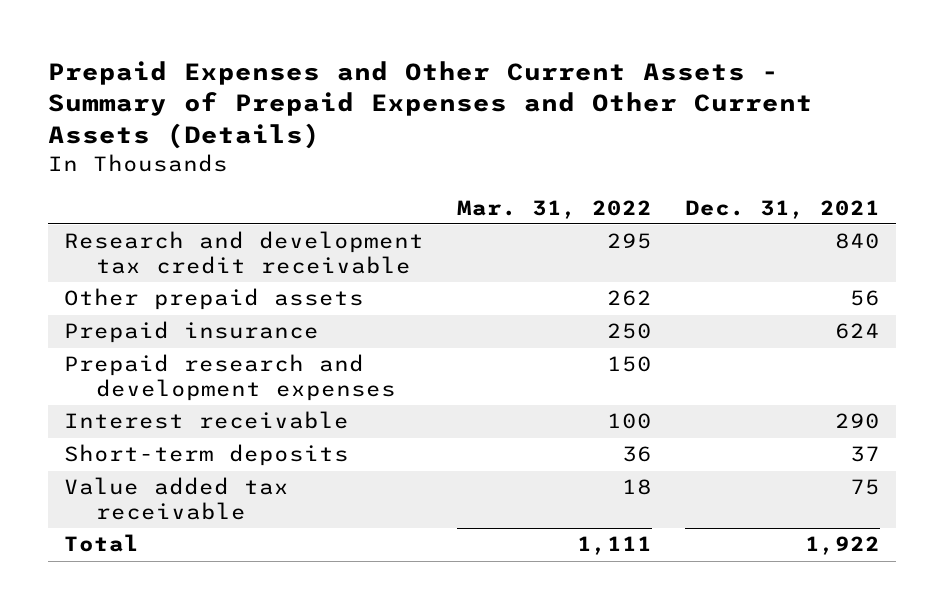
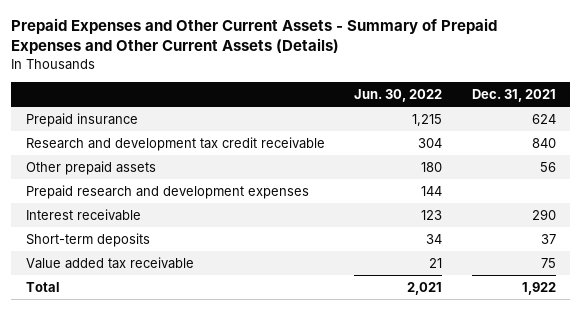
[456,199,652,219] Mar. 31, 2022 -> none
none -> [354,88,443,102] Jun. 30, 2022
[64,321,320,344] Prepaid insurance -> [25,112,138,127] Prepaid insurance

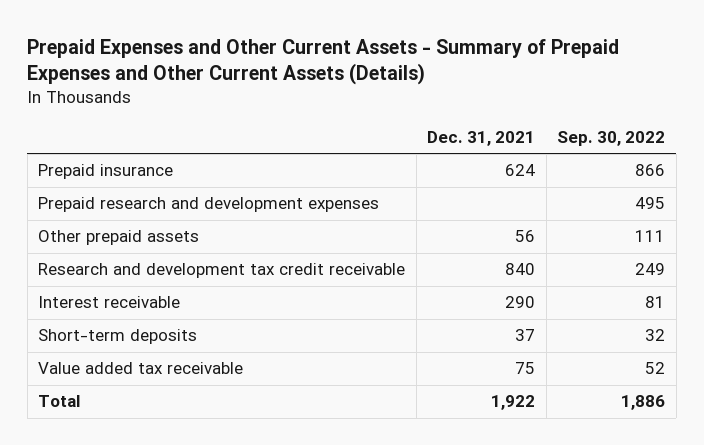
[354,88,443,102] Jun. 30, 2022 -> none
none -> [557,130,666,146] Sep. 30, 2022
[25,160,156,175] Other prepaid assets -> [38,230,200,246] Other prepaid assets
[25,136,325,151] Research and development tax credit receivable -> [38,263,406,279] Research and development tax credit receivable

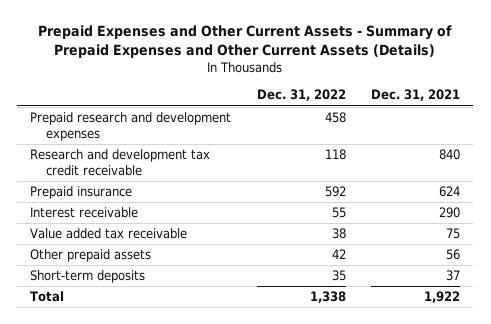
[557,130,666,146] Sep. 30, 2022 -> none
none -> [256,89,346,102] Dec. 31, 2022
[38,164,174,180] Prepaid insurance -> [30,186,133,200] Prepaid insurance
[38,230,200,246] Other prepaid assets -> [30,249,152,263] Other prepaid assets
[38,329,198,345] Short-term deposits -> [30,270,146,284] Short-term deposits

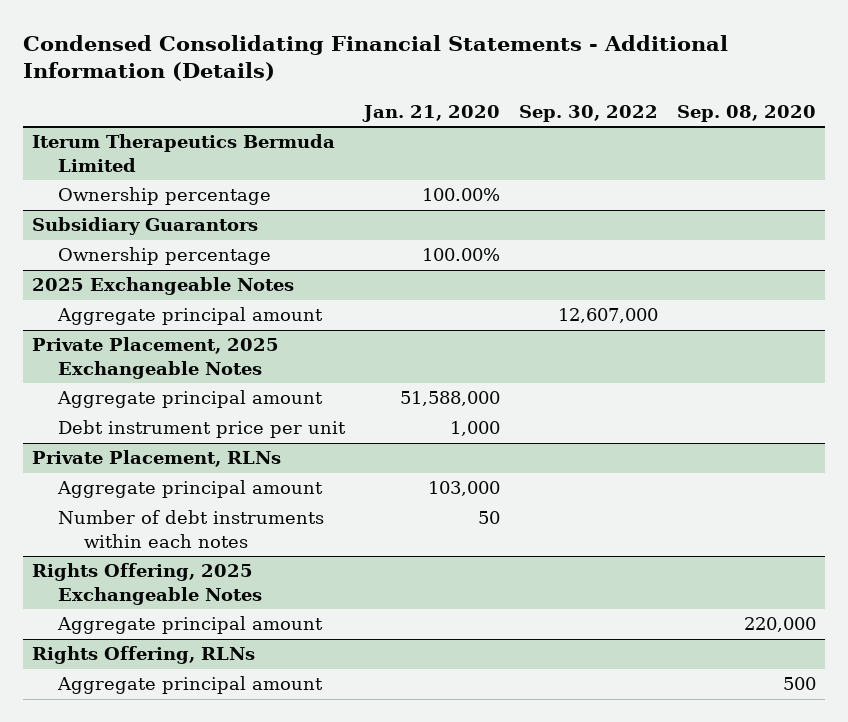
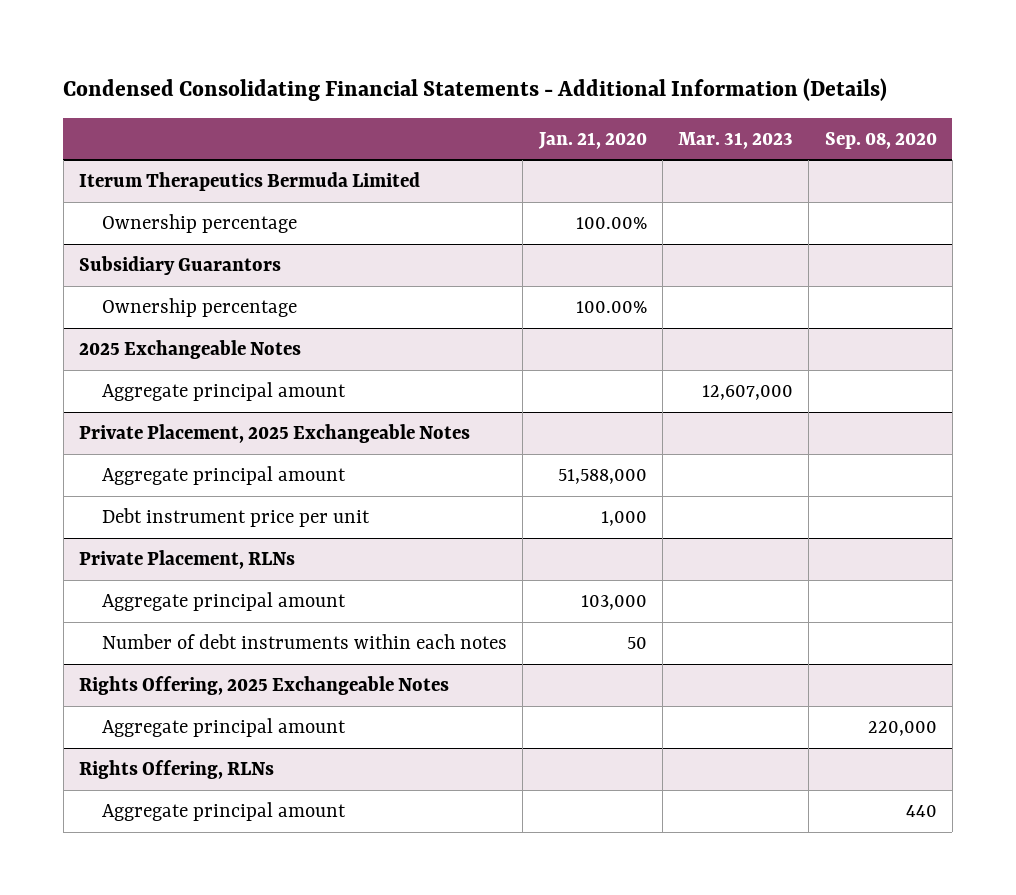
[518,104,658,122] Sep. 30, 2022 -> none
none -> [678,131,794,149] Mar. 31, 2023
[782,677,816,691] 500 -> [905,804,937,817] 440

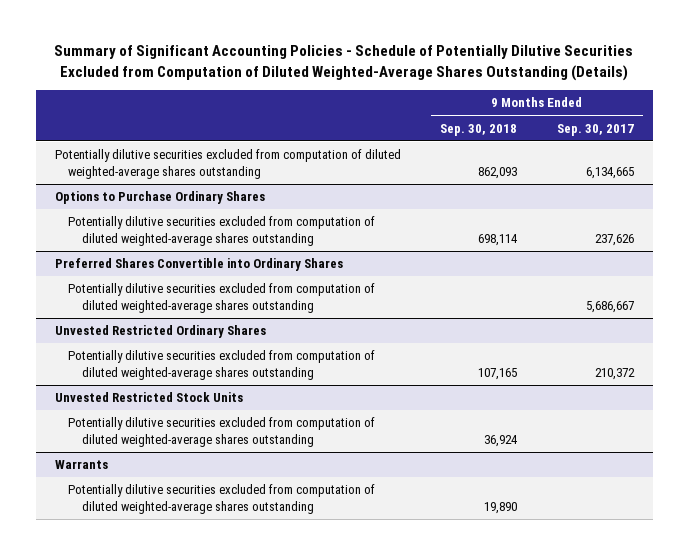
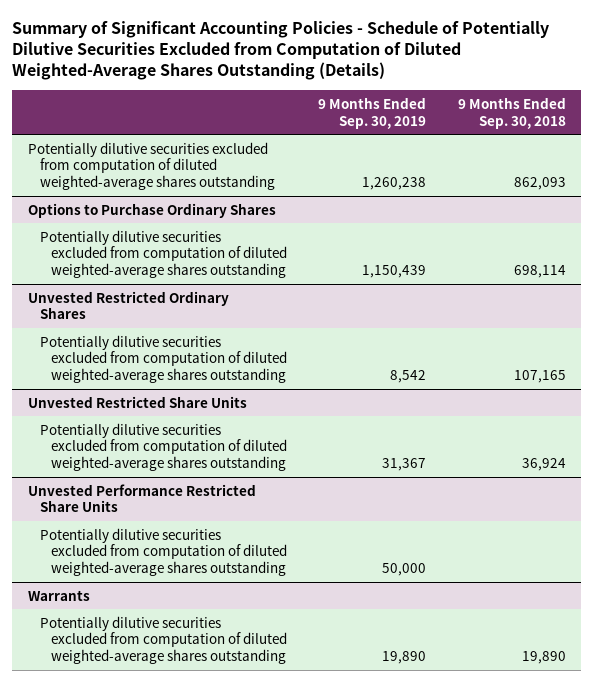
[556,123,634,136] Sep. 30, 2017 -> none
none -> [318,96,427,129] 9 Months Ended Sep. 30, 2019
[55,258,344,272] Preferred Shares Convertible into Ordinary Shares -> none
[68,283,376,314] Potentially dilutive securities excluded from computation of diluted weighted-average shares outstanding -> none
[55,392,244,403] Unvested Restricted Stock Units -> [28,395,248,408] Unvested Restricted Share Units
none -> [28,483,257,513] Unvested Performance Restricted Share Units
none -> [39,527,288,577] Potentially dilutive securities excluded from computation of diluted weighted-average shares outstanding

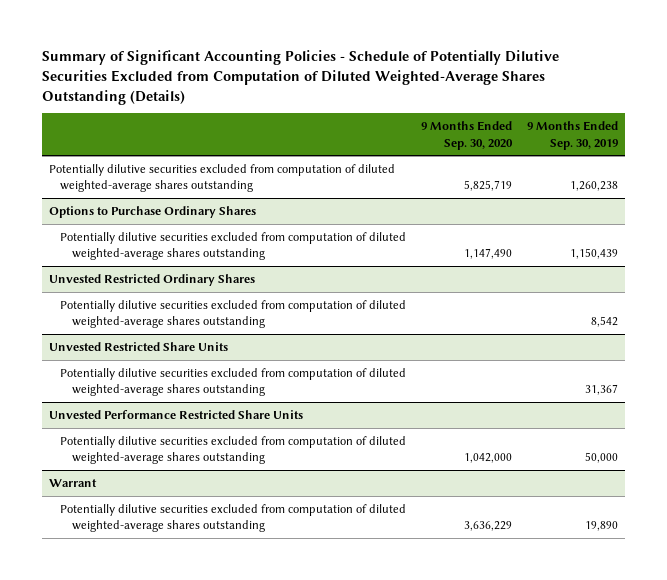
[457,96,566,129] 9 Months Ended Sep. 30, 2018 -> none
none -> [421,121,514,150] 9 Months Ended Sep. 30, 2020
[28,589,91,601] Warrants -> [49,479,98,488] Warrant

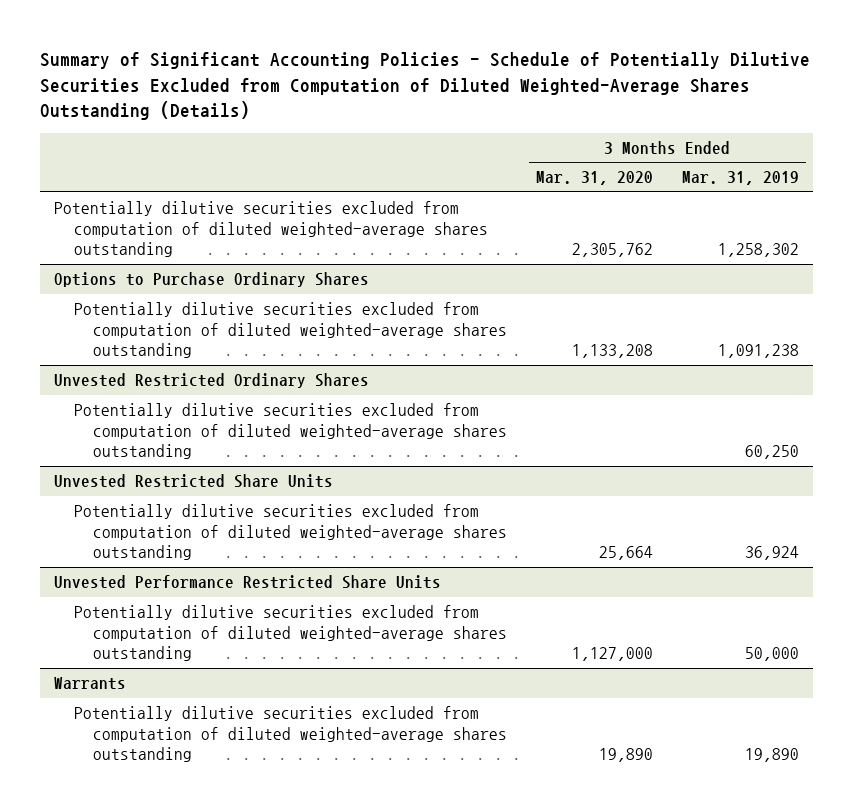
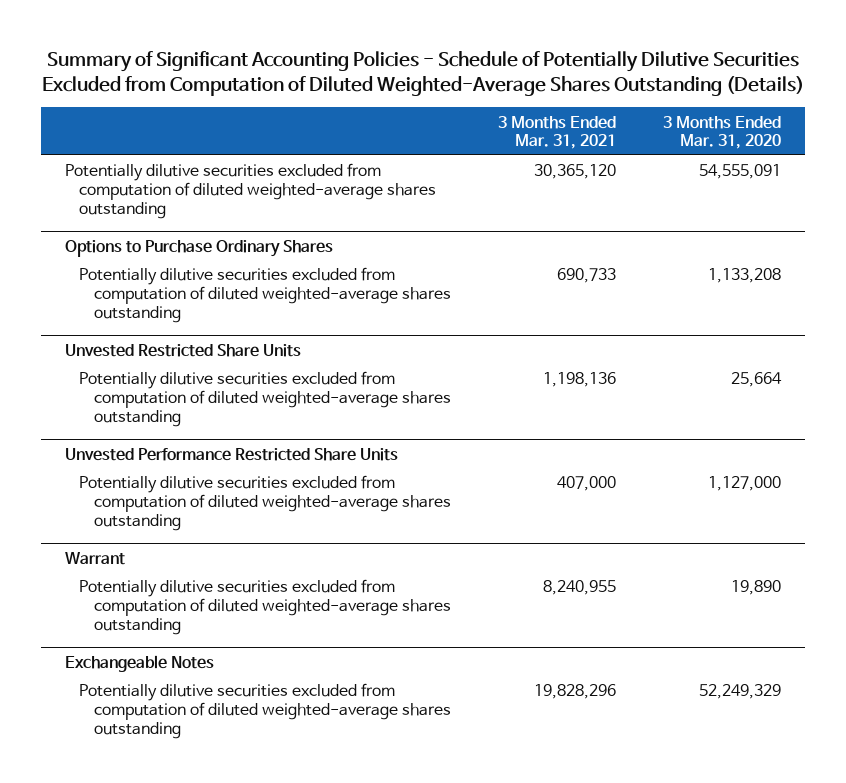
[681,171,799,186] Mar. 31, 2019 -> none
none -> [498,115,617,150] 3 Months Ended Mar. 31, 2021
[571,243,653,258] 2,305,762 -> [699,164,782,180] 54,555,091
[54,372,370,388] Unvested Restricted Ordinary Shares -> none
[73,402,507,460] Potentially dilutive securities excluded from computation of diluted weighted-average shares outstanding -> none
[54,676,127,690] Warrants -> [64,551,125,565] Warrant
none -> [64,654,214,672] Exchangeable Notes
none -> [79,683,451,739] Potentially dilutive securities excluded from computation of diluted weighted-average shares outstanding

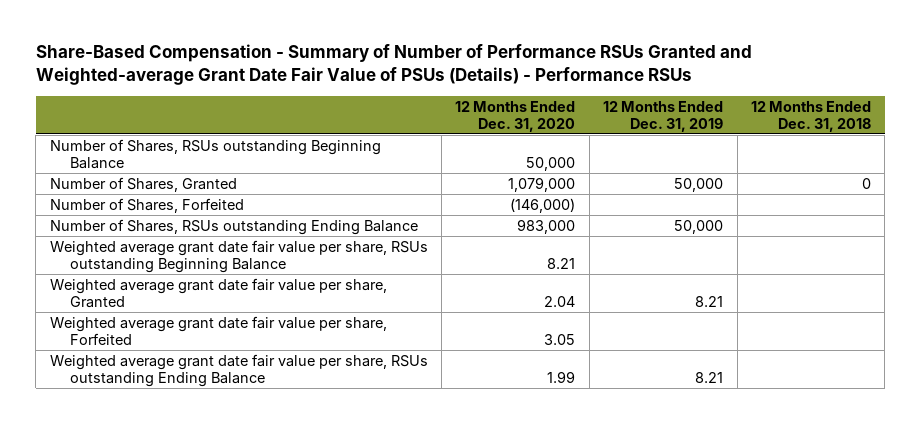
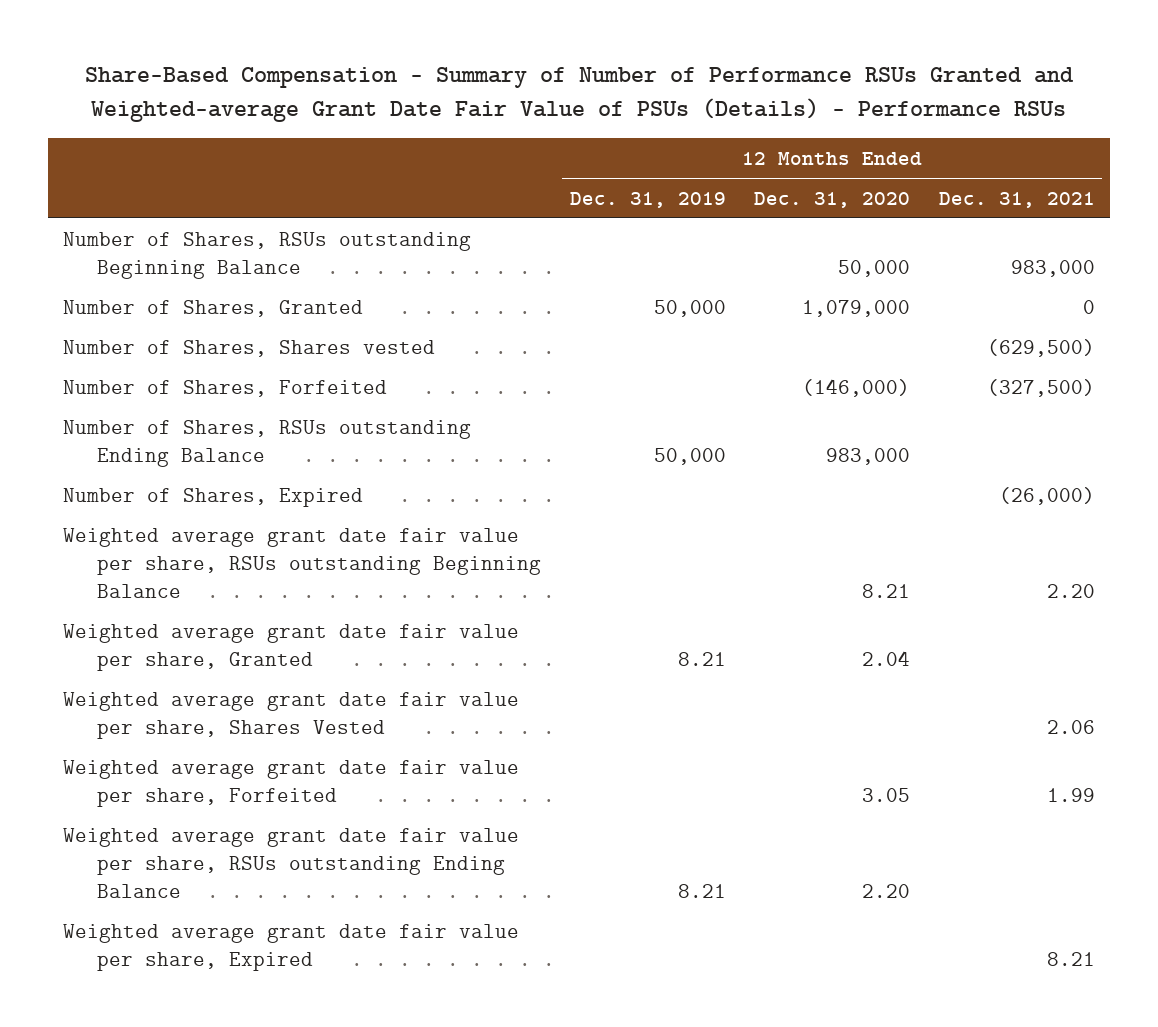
[750,100,871,132] 12 Months Ended Dec. 31, 2018 -> none
none -> [939,191,1096,208] Dec. 31, 2021
none -> [62,339,435,357] Number of Shares, Shares vested
none -> [62,487,363,507] Number of Shares, Expired
none -> [62,691,519,739] Weighted average grant date fair value per share, Shares Vested
[547,370,576,383] 1.99 -> [862,884,911,899] 2.20
none -> [62,923,519,971] Weighted average grant date fair value per share, Expired

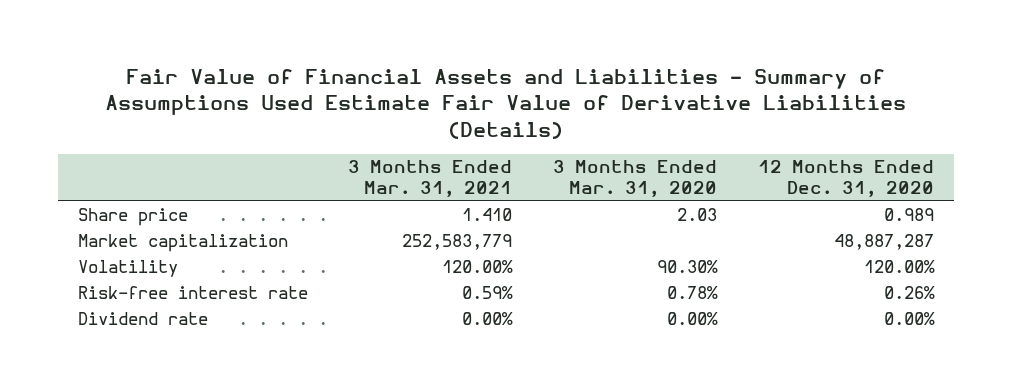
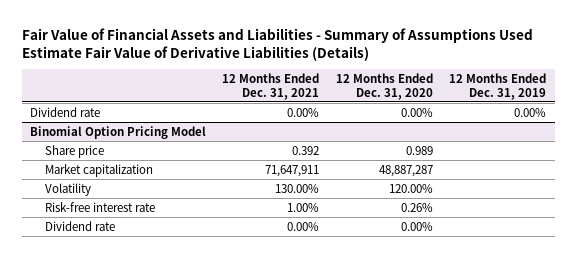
[348,159,513,198] 3 Months Ended Mar. 31, 2021 -> none
[553,159,718,198] 3 Months Ended Mar. 31, 2020 -> none
none -> [222,72,320,100] 12 Months Ended Dec. 31, 2021
none -> [449,72,547,100] 12 Months Ended Dec. 31, 2019
none -> [29,106,100,117] Dividend rate
none -> [29,125,206,139] Binomial Option Pricing Model

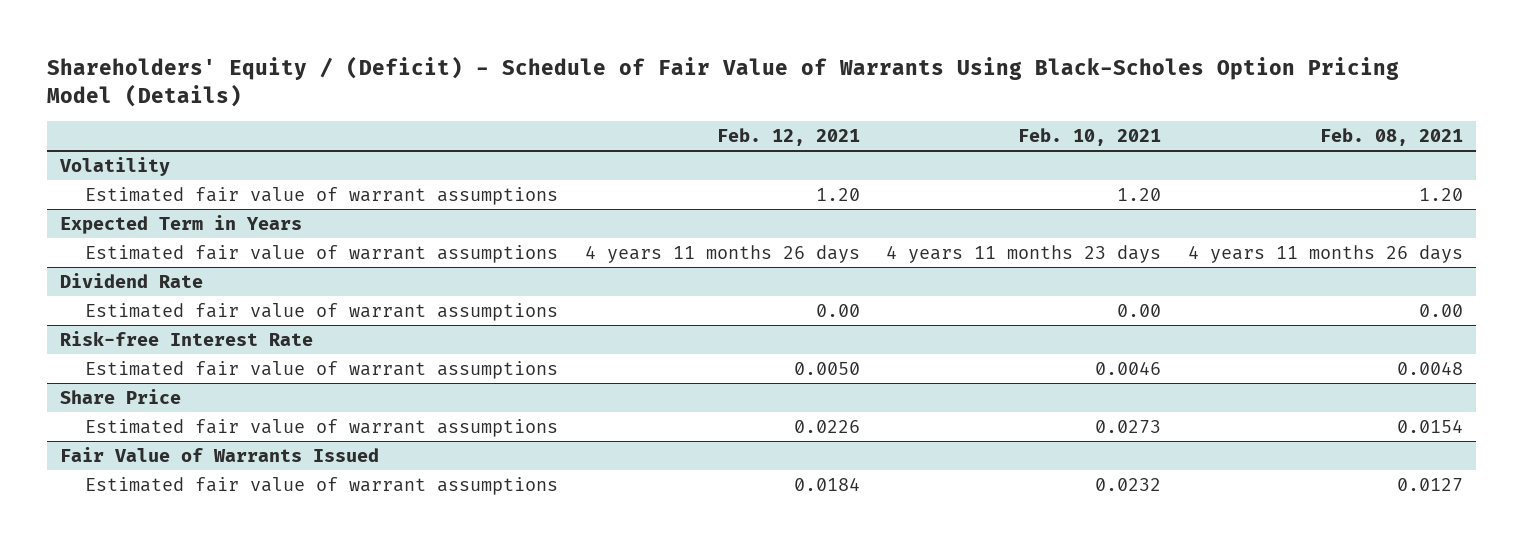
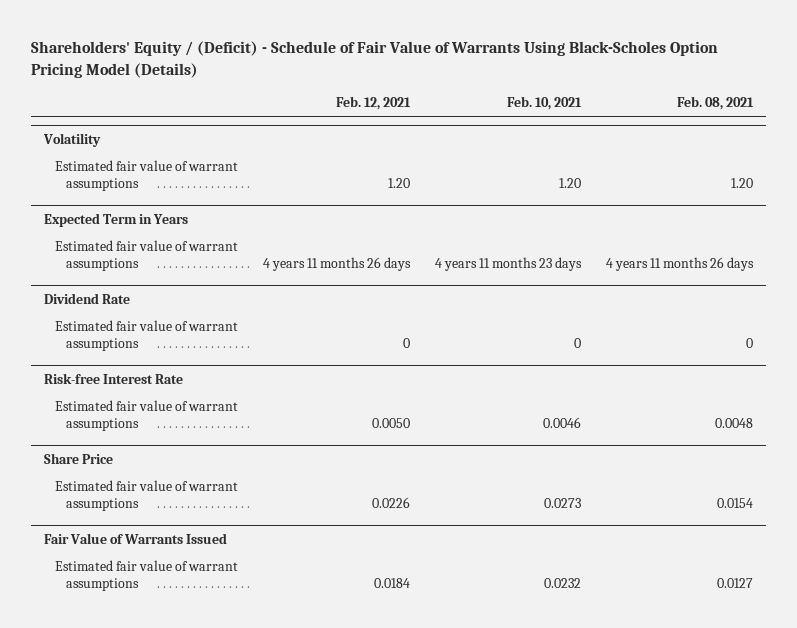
[815,304,860,318] 0.00 -> [402,338,410,349] 0
[1117,304,1162,318] 0.00 -> [574,338,582,349] 0
[1418,304,1463,318] 0.00 -> [746,338,754,349] 0

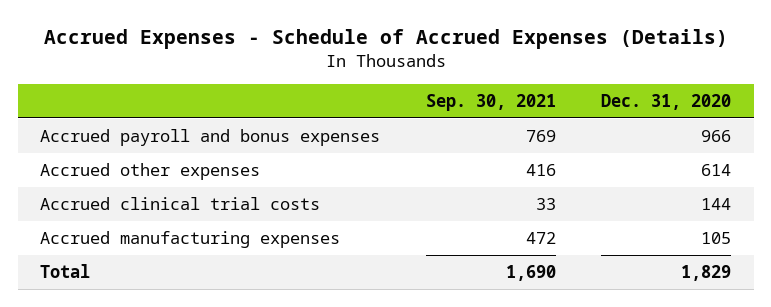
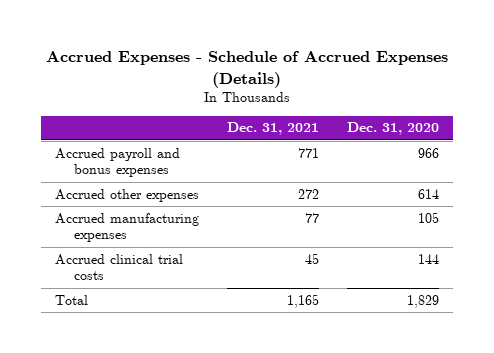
[425,93,556,111] Sep. 30, 2021 -> none
none -> [227,122,320,136] Dec. 31, 2021
[40,197,321,211] Accrued clinical trial costs -> [55,253,184,281] Accrued clinical trial costs

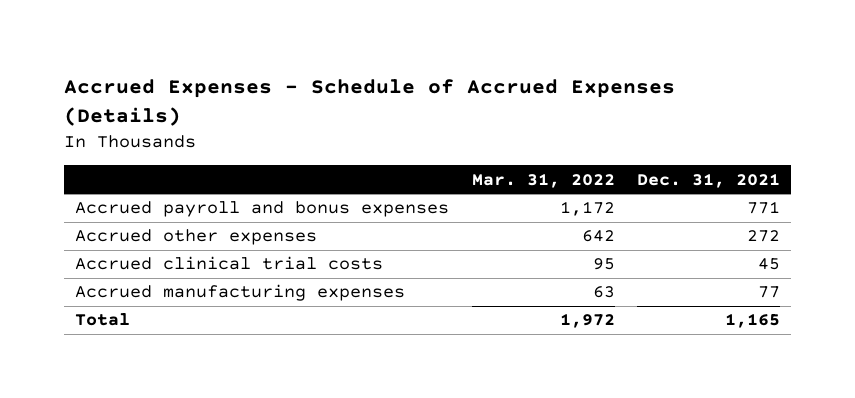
[346,122,439,136] Dec. 31, 2020 -> none
none -> [471,172,615,188] Mar. 31, 2022
[55,212,200,243] Accrued manufacturing expenses -> [75,284,406,302] Accrued manufacturing expenses

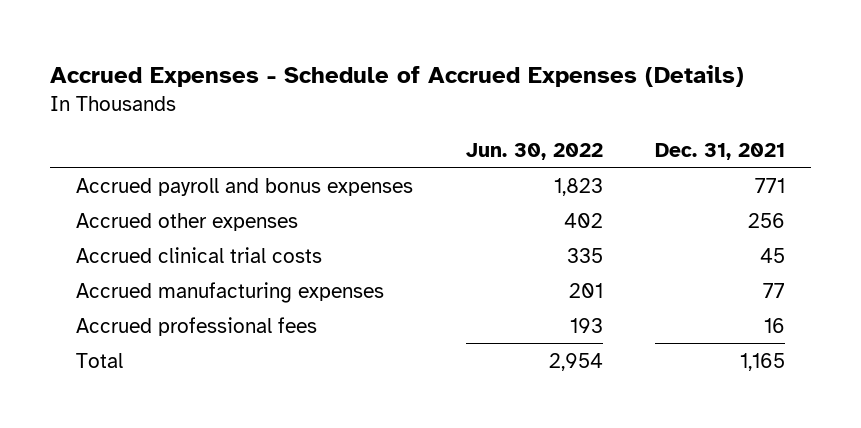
[471,172,615,188] Mar. 31, 2022 -> none
none -> [465,142,603,160] Jun. 30, 2022
[746,230,780,243] 272 -> [748,212,786,228] 256
none -> [76,316,318,336] Accrued professional fees

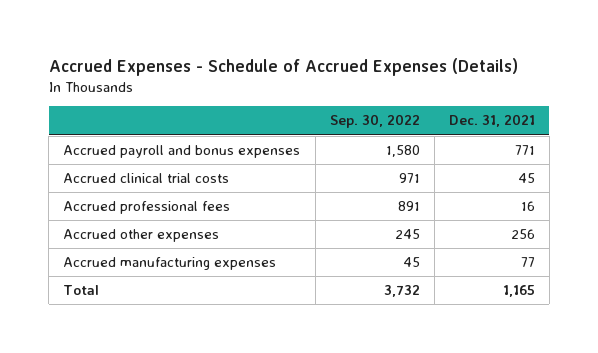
[465,142,603,160] Jun. 30, 2022 -> none
none -> [329,114,420,129] Sep. 30, 2022
[76,212,299,231] Accrued other expenses -> [63,229,220,243] Accrued other expenses
[76,281,385,303] Accrued manufacturing expenses -> [63,257,277,271] Accrued manufacturing expenses

